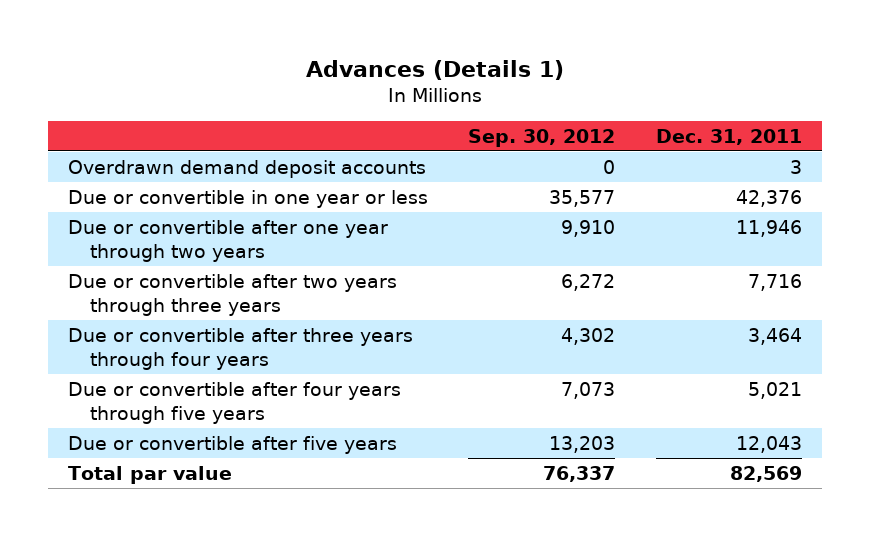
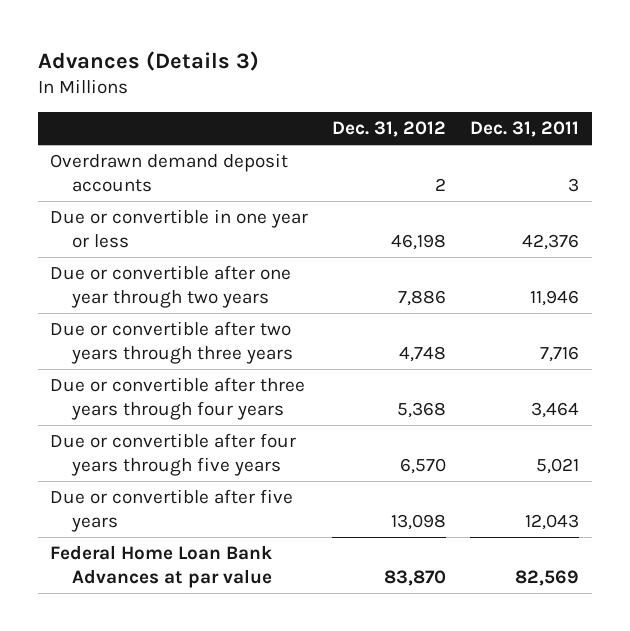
[305,59,564,80] Advances (Details 1) -> [38,50,260,71] Advances (Details 3)
[468,128,616,147] Sep. 30, 2012 -> none
none -> [332,121,447,138] Dec. 31, 2012
[67,465,232,484] Total par value -> [50,544,273,589] Federal Home Loan Bank Advances at par value

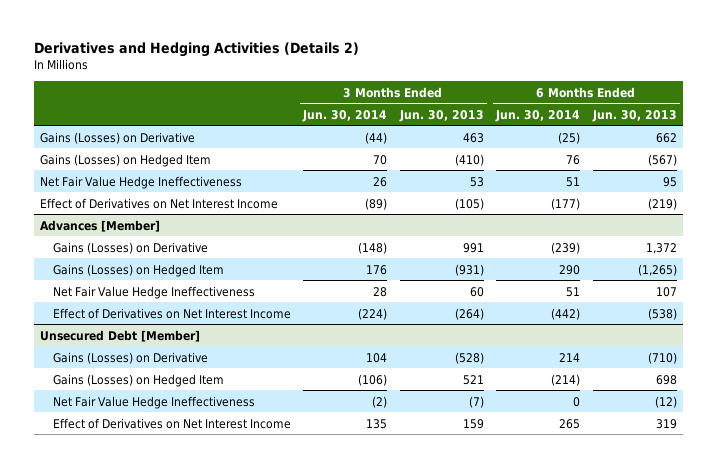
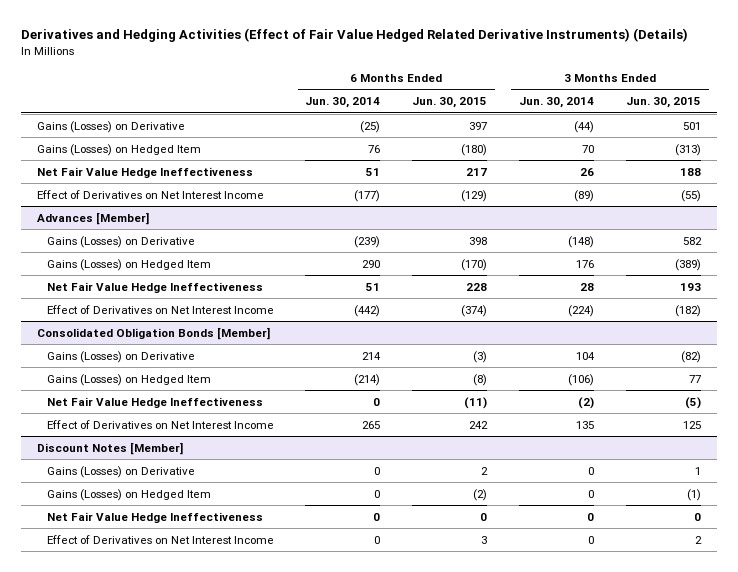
[33,41,359,57] Derivatives and Hedging Activities (Details 2) -> [21,28,689,43] Derivatives and Hedging Activities (Effect of Fair Value Hedged Related Derivative Instruments) (Details)
[398,109,484,122] Jun. 30, 2013 -> none
[591,109,677,122] Jun. 30, 2013 -> none
none -> [412,97,488,109] Jun. 30, 2015
none -> [625,97,701,109] Jun. 30, 2015
[39,329,200,342] Unsecured Debt [Member] -> none
none -> [37,326,271,340] Consolidated Obligation Bonds [Member]
none -> [37,441,184,455] Discount Notes [Member]
none -> [46,465,195,478] Gains (Losses) on Derivative
none -> [46,488,211,501] Gains (Losses) on Hedged Item
none -> [46,511,263,523] Net Fair Value Hedge Ineffectiveness
none -> [46,534,274,544] Effect of Derivatives on Net Interest Income

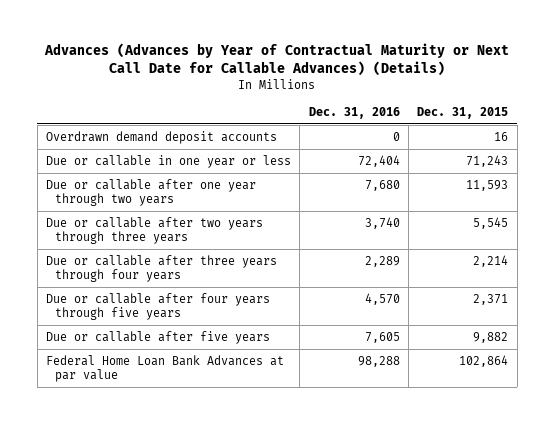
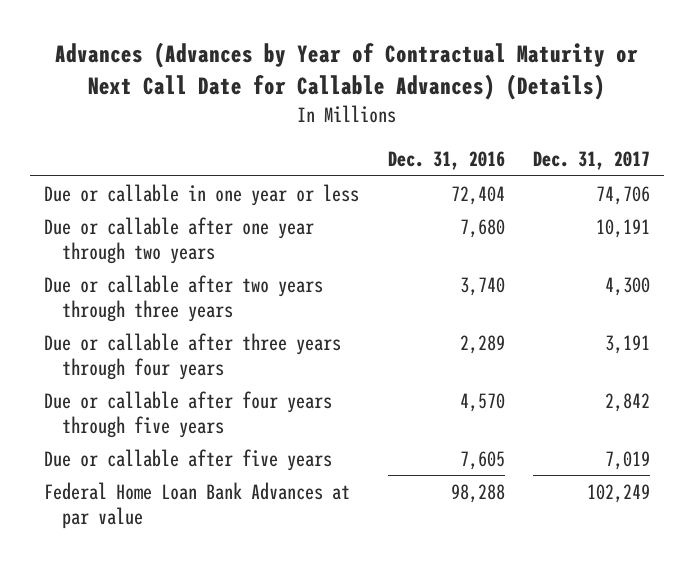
[417,107,509,120] Dec. 31, 2015 -> none
none -> [533,151,651,171] Dec. 31, 2017
[46,130,278,144] Overdrawn demand deposit accounts -> none

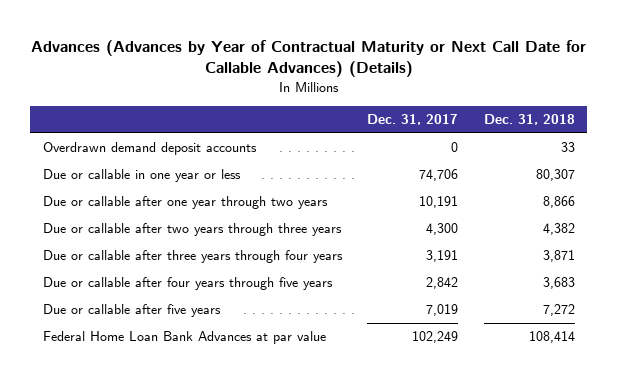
[387,151,505,171] Dec. 31, 2016 -> none
none -> [483,113,575,125] Dec. 31, 2018
none -> [42,142,257,156] Overdrawn demand deposit accounts

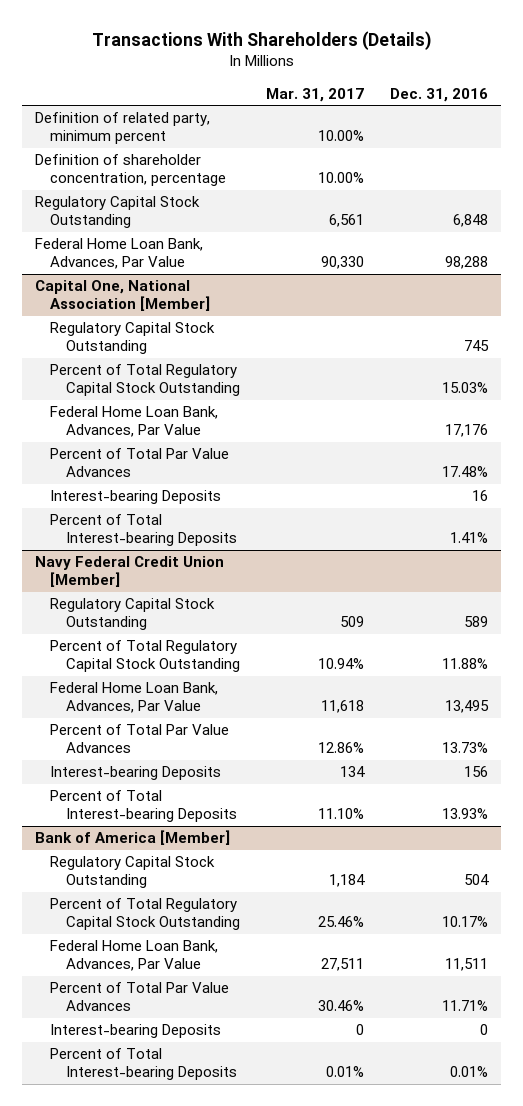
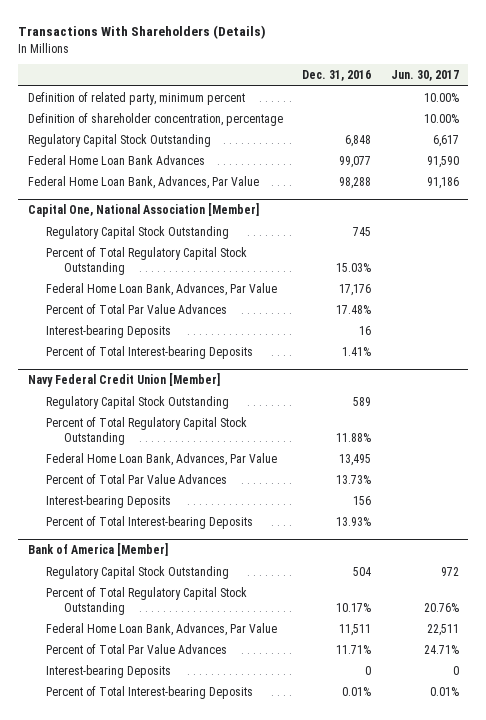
[265,87,364,102] Mar. 31, 2017 -> none
none -> [390,70,459,82] Jun. 30, 2017
none -> [27,154,205,165] Federal Home Loan Bank Advances

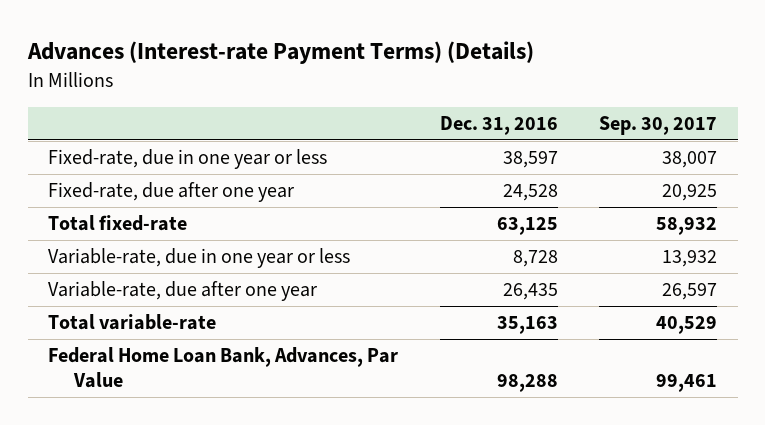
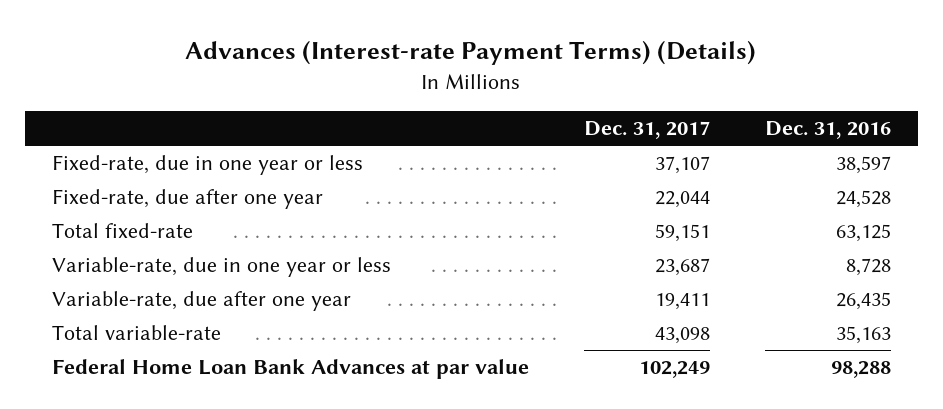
[598,115,717,135] Sep. 30, 2017 -> none
none -> [583,121,710,140] Dec. 31, 2017
[48,347,399,389] Federal Home Loan Bank, Advances, Par Value -> [52,359,530,380] Federal Home Loan Bank Advances at par value

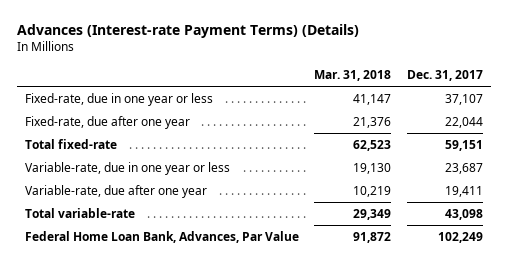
[764,121,891,140] Dec. 31, 2016 -> none
none -> [314,70,392,82] Mar. 31, 2018
[52,359,530,380] Federal Home Loan Bank Advances at par value -> [24,230,299,243] Federal Home Loan Bank, Advances, Par Value

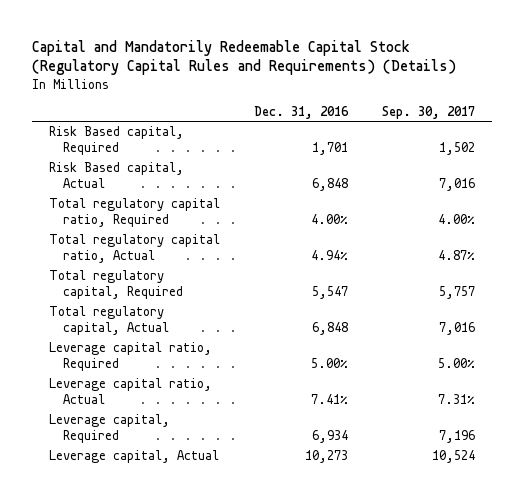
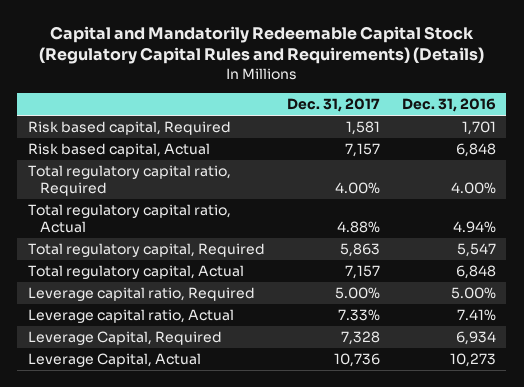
[382,105,476,119] Sep. 30, 2017 -> none
none -> [286,98,380,113] Dec. 31, 2017
[48,126,184,155] Risk Based capital, Required -> [28,121,232,136] Risk based capital, Required
[48,162,184,188] Risk Based capital, Actual -> [28,143,211,158] Risk based capital, Actual
[48,414,170,443] Leverage capital, Required -> [28,331,223,346] Leverage Capital, Required
[48,450,219,464] Leverage capital, Actual -> [28,353,202,368] Leverage Capital, Actual

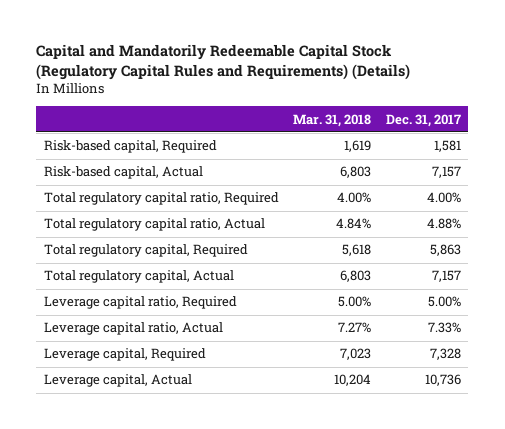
[401,98,496,113] Dec. 31, 2016 -> none
none -> [293,113,372,127] Mar. 31, 2018
[28,121,232,136] Risk based capital, Required -> [43,140,217,154] Risk-based capital, Required
[28,143,211,158] Risk based capital, Actual -> [43,166,203,180] Risk-based capital, Actual
[28,331,223,346] Leverage Capital, Required -> [43,348,206,362] Leverage capital, Required
[28,353,202,368] Leverage Capital, Actual -> [43,374,192,388] Leverage capital, Actual

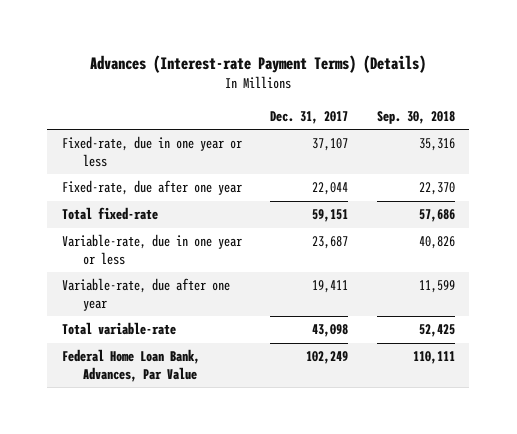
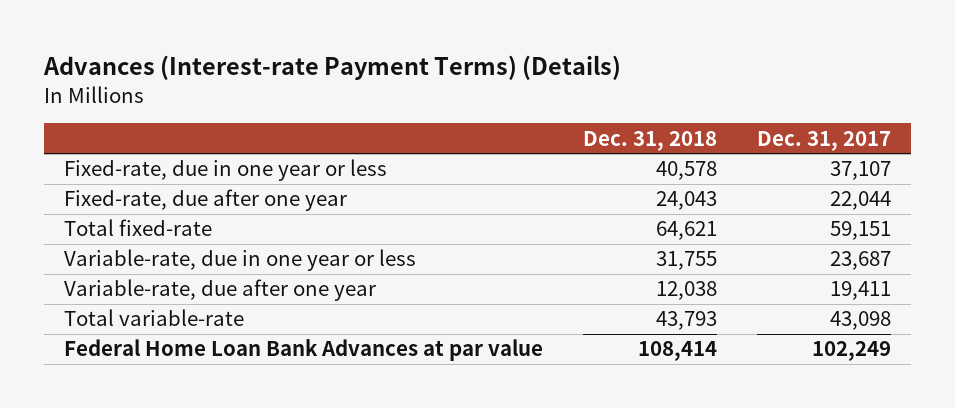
[377,111,456,125] Sep. 30, 2018 -> none
none -> [583,130,718,151] Dec. 31, 2018
[61,349,200,382] Federal Home Loan Bank, Advances, Par Value -> [63,339,543,362] Federal Home Loan Bank Advances at par value

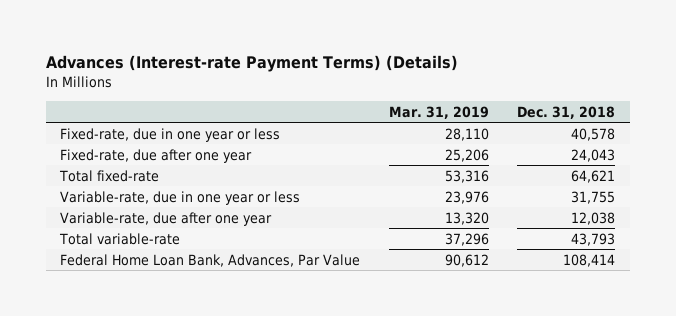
[757,130,892,151] Dec. 31, 2017 -> none
none -> [388,105,489,119] Mar. 31, 2019
[63,339,543,362] Federal Home Loan Bank Advances at par value -> [60,253,361,267] Federal Home Loan Bank, Advances, Par Value

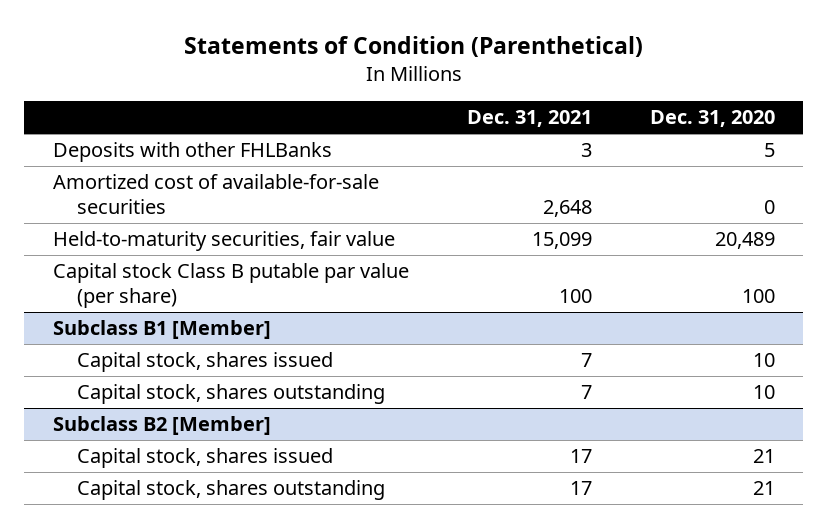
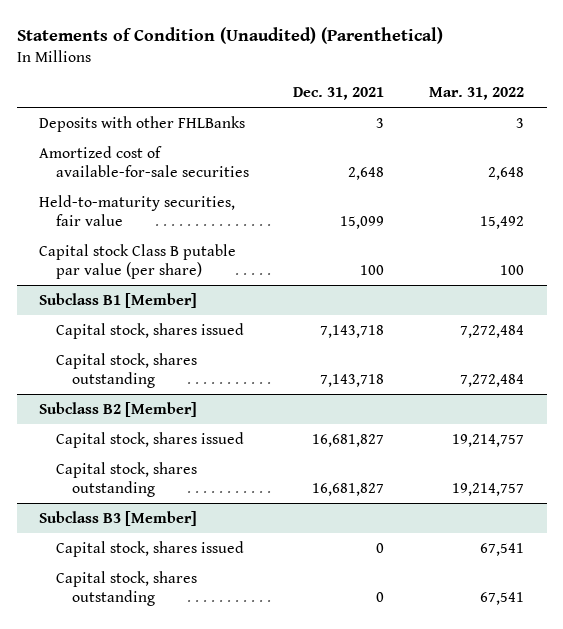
[183,36,643,58] Statements of Condition (Parenthetical) -> [16,26,443,44] Statements of Condition (Unaudited) (Parenthetical)
[649,110,775,128] Dec. 31, 2020 -> none
none -> [429,87,525,101] Mar. 31, 2022
[580,353,592,368] 7 -> [320,324,385,338] 7,143,718
[580,385,592,400] 7 -> [320,374,385,388] 7,143,718
[569,449,592,464] 17 -> [312,433,385,447] 16,681,827
[569,481,592,496] 17 -> [312,483,385,497] 16,681,827
none -> [39,510,198,526] Subclass B3 [Member]
none -> [55,540,244,557] Capital stock, shares issued
none -> [55,570,197,607] Capital stock, shares outstanding

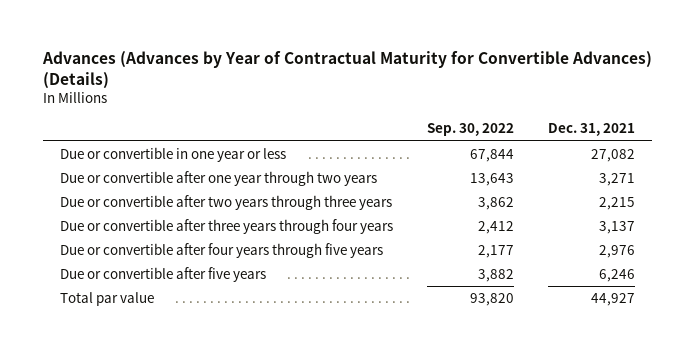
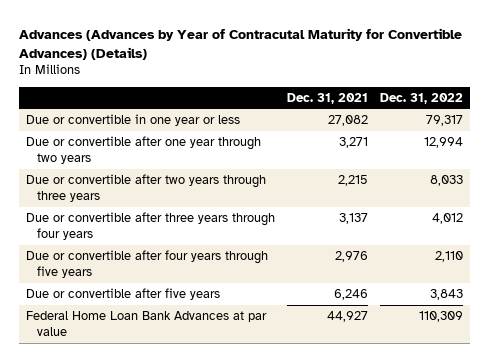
[41,50,652,89] Advances (Advances by Year of Contractual Maturity for Convertible Advances) (Details) -> [19,27,463,60] Advances (Advances by Year of Contracutal Maturity for Convertible Advances) (Details)
[426,123,514,137] Sep. 30, 2022 -> none
none -> [380,92,464,104] Dec. 31, 2022
[59,292,154,307] Total par value -> [25,311,267,336] Federal Home Loan Bank Advances at par value

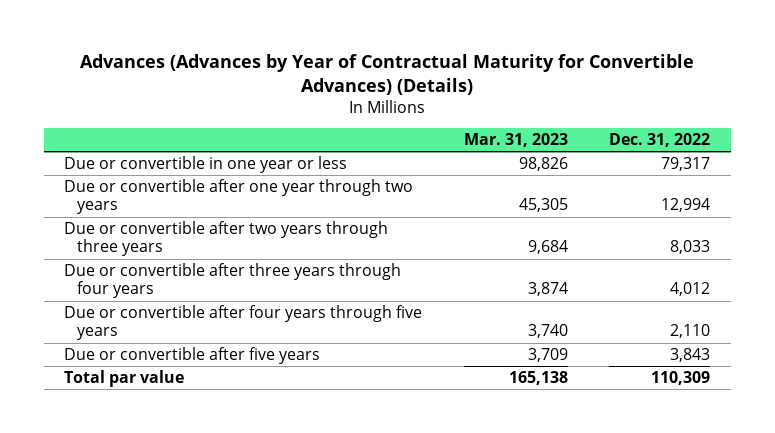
[19,27,463,60] Advances (Advances by Year of Contracutal Maturity for Convertible Advances) (Details) -> [80,53,695,95] Advances (Advances by Year of Contractual Maturity for Convertible Advances) (Details)
[287,92,369,104] Dec. 31, 2021 -> none
none -> [463,133,568,148] Mar. 31, 2023
[25,311,267,336] Federal Home Loan Bank Advances at par value -> [64,370,185,388] Total par value

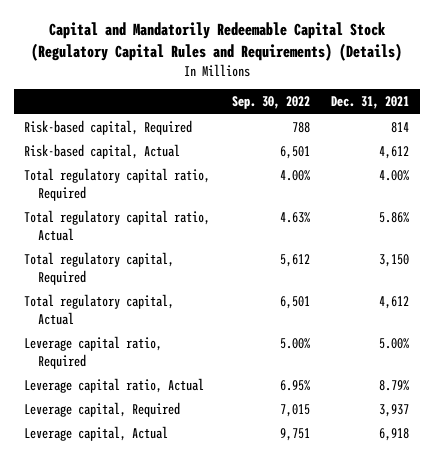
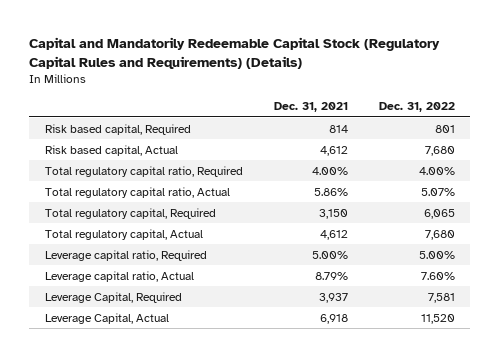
[231,96,310,110] Sep. 30, 2022 -> none
none -> [378,101,455,112] Dec. 31, 2022
[24,119,193,135] Risk-based capital, Required -> [44,123,191,135] Risk based capital, Required
[24,143,181,159] Risk-based capital, Actual -> [44,144,178,156] Risk based capital, Actual
[24,401,181,417] Leverage capital, Required -> [44,291,182,303] Leverage Capital, Required
[24,425,169,441] Leverage capital, Actual -> [44,312,169,324] Leverage Capital, Actual

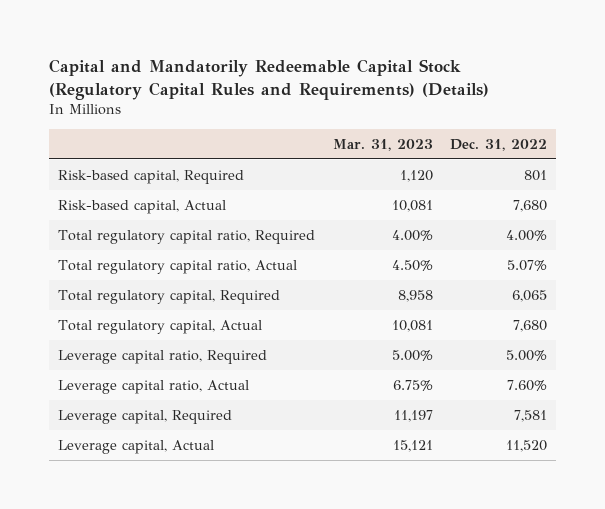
[273,101,348,112] Dec. 31, 2021 -> none
none -> [332,138,433,151] Mar. 31, 2023
[44,123,191,135] Risk based capital, Required -> [58,169,245,184] Risk-based capital, Required
[44,144,178,156] Risk based capital, Actual -> [58,199,227,214] Risk-based capital, Actual
[44,291,182,303] Leverage Capital, Required -> [58,409,233,424] Leverage capital, Required
[44,312,169,324] Leverage Capital, Actual -> [58,439,215,454] Leverage capital, Actual

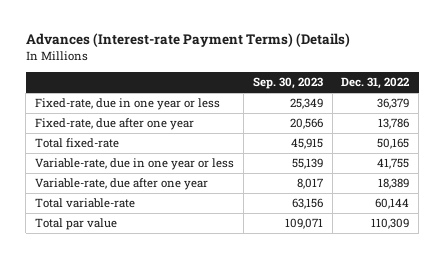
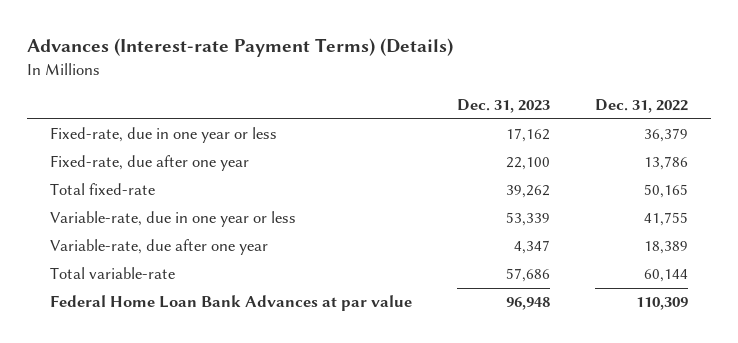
[252,77,323,90] Sep. 30, 2023 -> none
none -> [456,99,550,114] Dec. 31, 2023
[35,218,118,231] Total par value -> [49,295,412,312] Federal Home Loan Bank Advances at par value

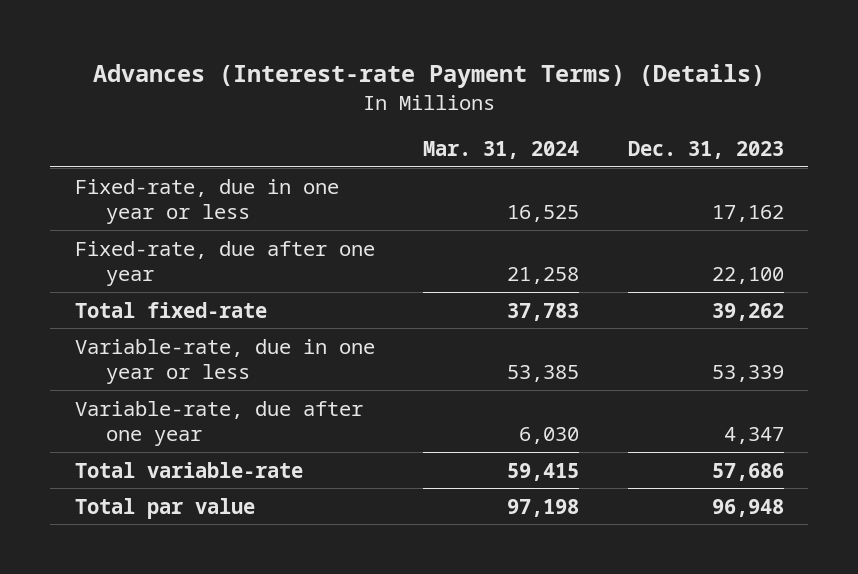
[595,99,689,114] Dec. 31, 2022 -> none
none -> [423,140,580,159] Mar. 31, 2024
[49,295,412,312] Federal Home Loan Bank Advances at par value -> [74,497,255,519] Total par value

